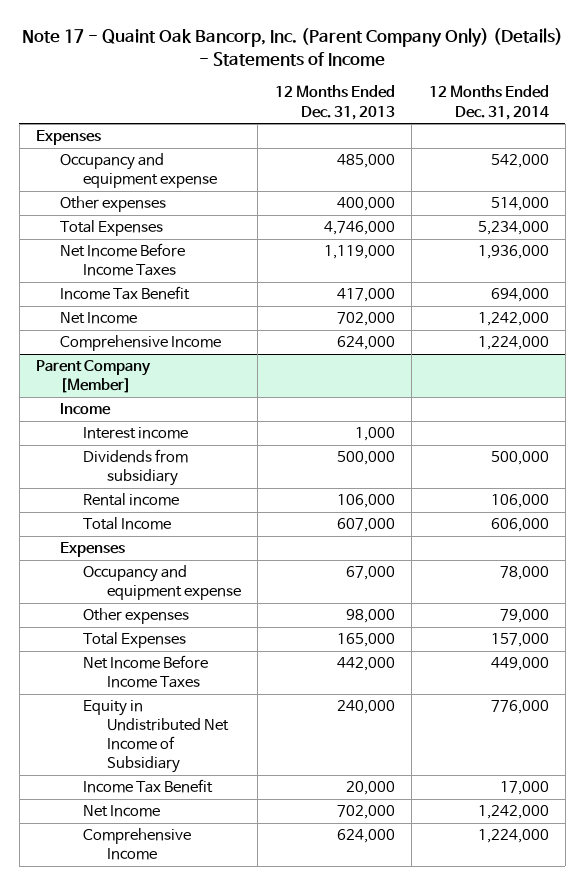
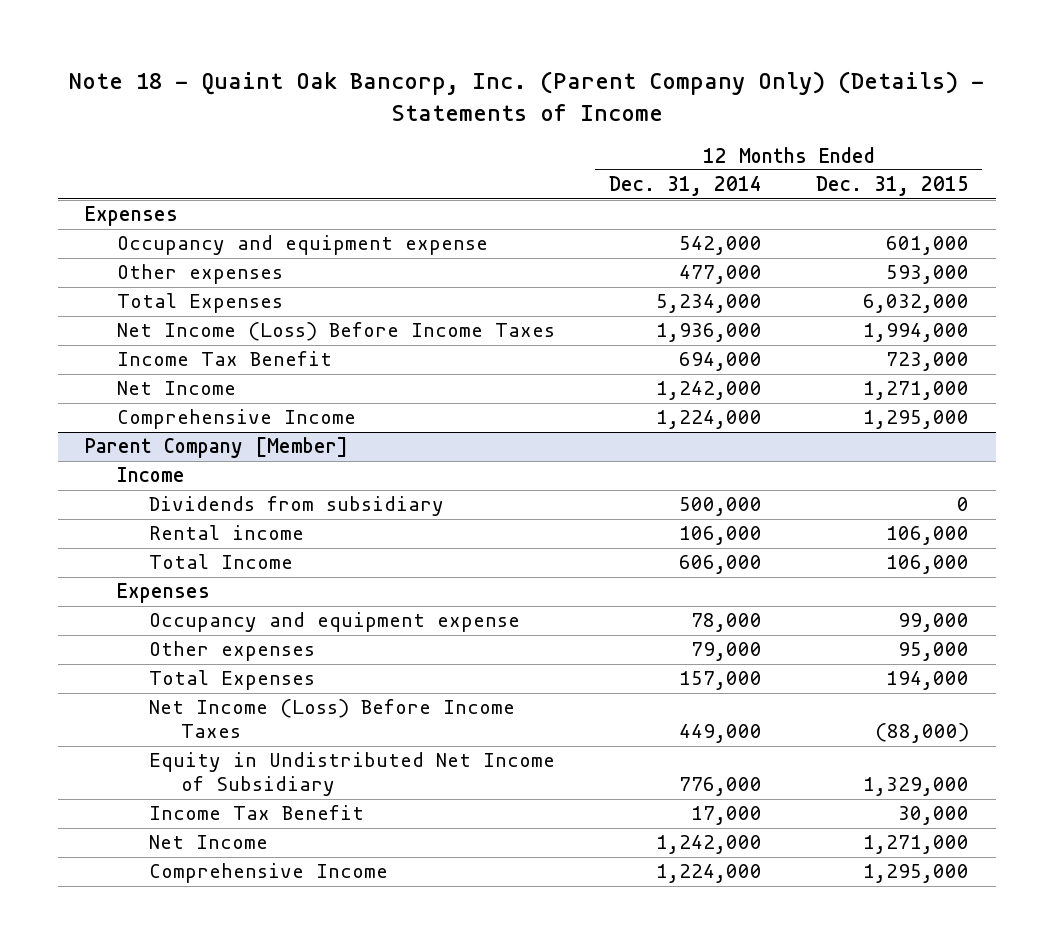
[22,28,564,67] Note 17 - Quaint Oak Bancorp, Inc. (Parent Company Only) (Details) - Statements of Income -> [68,71,984,121] Note 18 - Quaint Oak Bancorp, Inc. (Parent Company Only) (Details) - Statements of Income
[274,85,395,120] 12 Months Ended Dec. 31, 2013 -> none
none -> [815,176,969,197] Dec. 31, 2015
[490,197,549,212] 514,000 -> [678,265,762,285] 477,000
[59,243,185,277] Net Income Before Income Taxes -> [116,322,555,342] Net Income (Loss) Before Income Taxes
[83,427,189,440] Interest income -> none
[83,655,209,689] Net Income Before Income Taxes -> [148,699,515,739] Net Income (Loss) Before Income Taxes

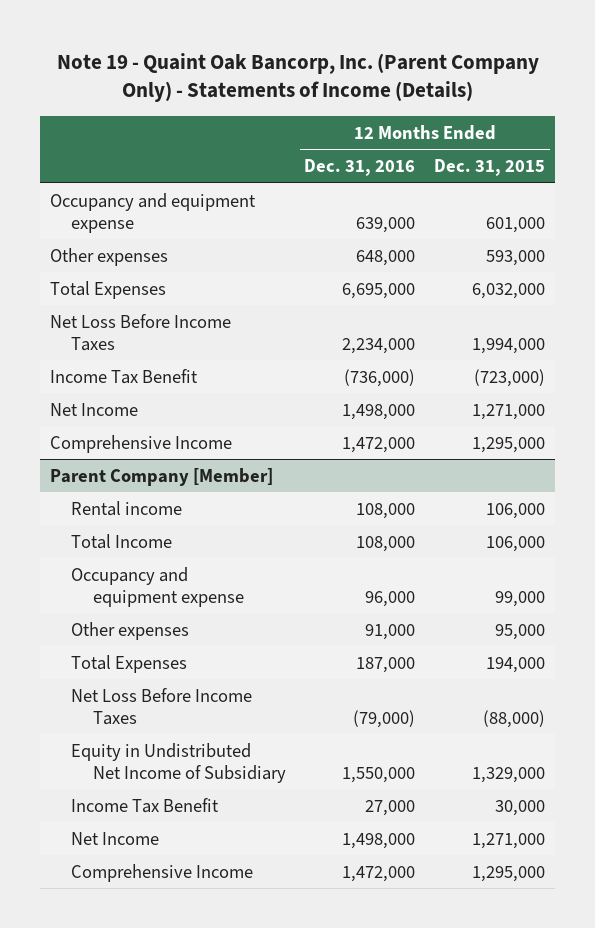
[68,71,984,121] Note 18 - Quaint Oak Bancorp, Inc. (Parent Company Only) (Details) - Statements of Income -> [56,52,539,103] Note 19 - Quaint Oak Bancorp, Inc. (Parent Company Only) - Statements of Income (Details)
[608,176,762,197] Dec. 31, 2014 -> none
none -> [304,159,416,177] Dec. 31, 2016
[84,206,178,227] Expenses -> none
[116,322,555,342] Net Income (Loss) Before Income Taxes -> [49,313,231,351] Net Loss Before Income Taxes
[885,352,969,372] 723,000 -> [474,368,546,387] (723,000)
[116,467,185,483] Income -> none
[148,496,444,517] Dividends from subsidiary -> none
[116,583,210,604] Expenses -> none
[148,699,515,739] Net Income (Loss) Before Income Taxes -> [71,687,253,725] Net Loss Before Income Taxes

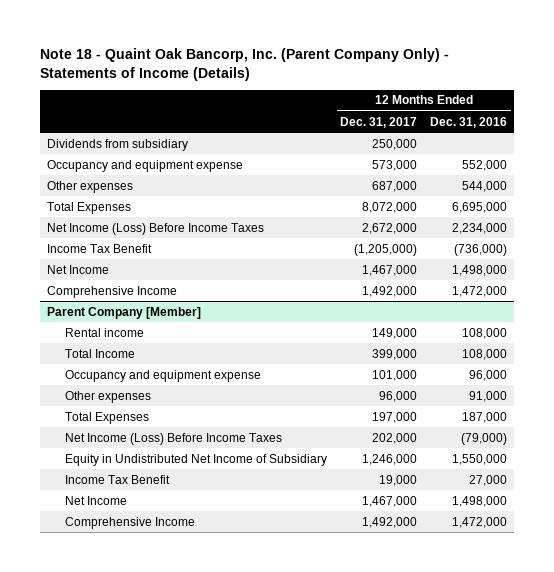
[56,52,539,103] Note 19 - Quaint Oak Bancorp, Inc. (Parent Company Only) - Statements of Income (Details) -> [40,47,450,81] Note 18 - Quaint Oak Bancorp, Inc. (Parent Company Only) - Statements of Income (Details)
[434,159,546,177] Dec. 31, 2015 -> none
none -> [340,116,418,128] Dec. 31, 2017
none -> [46,138,188,151] Dividends from subsidiary
[356,216,416,233] 639,000 -> [462,159,508,171] 552,000
[356,249,416,266] 648,000 -> [462,180,508,192] 544,000
[49,313,231,351] Net Loss Before Income Taxes -> [46,222,264,235] Net Income (Loss) Before Income Taxes
[71,687,253,725] Net Loss Before Income Taxes -> [64,432,282,445] Net Income (Loss) Before Income Taxes

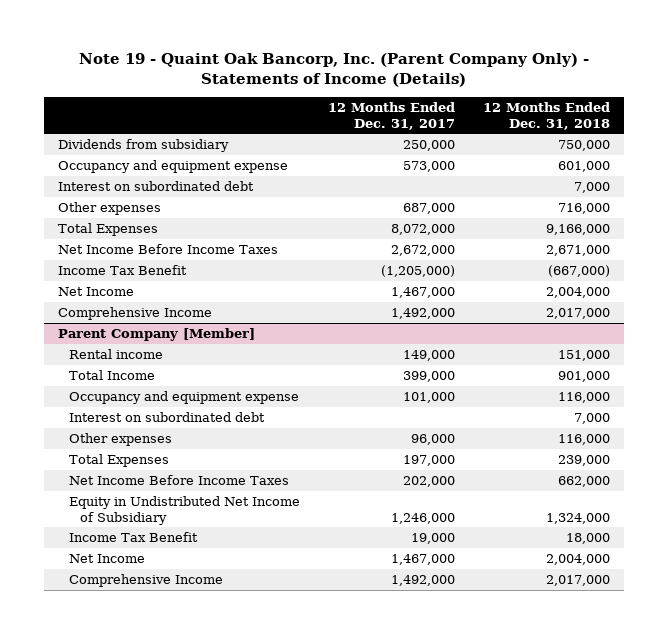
[40,47,450,81] Note 18 - Quaint Oak Bancorp, Inc. (Parent Company Only) - Statements of Income (Details) -> [78,52,589,87] Note 19 - Quaint Oak Bancorp, Inc. (Parent Company Only) - Statements of Income (Details)
[430,116,508,128] Dec. 31, 2016 -> none
none -> [482,101,610,130] 12 Months Ended Dec. 31, 2018
none -> [57,180,254,191] Interest on subordinated debt
[46,222,264,235] Net Income (Loss) Before Income Taxes -> [57,243,278,254] Net Income Before Income Taxes
none -> [68,411,265,422] Interest on subordinated debt
[64,432,282,445] Net Income (Loss) Before Income Taxes -> [68,474,289,485] Net Income Before Income Taxes

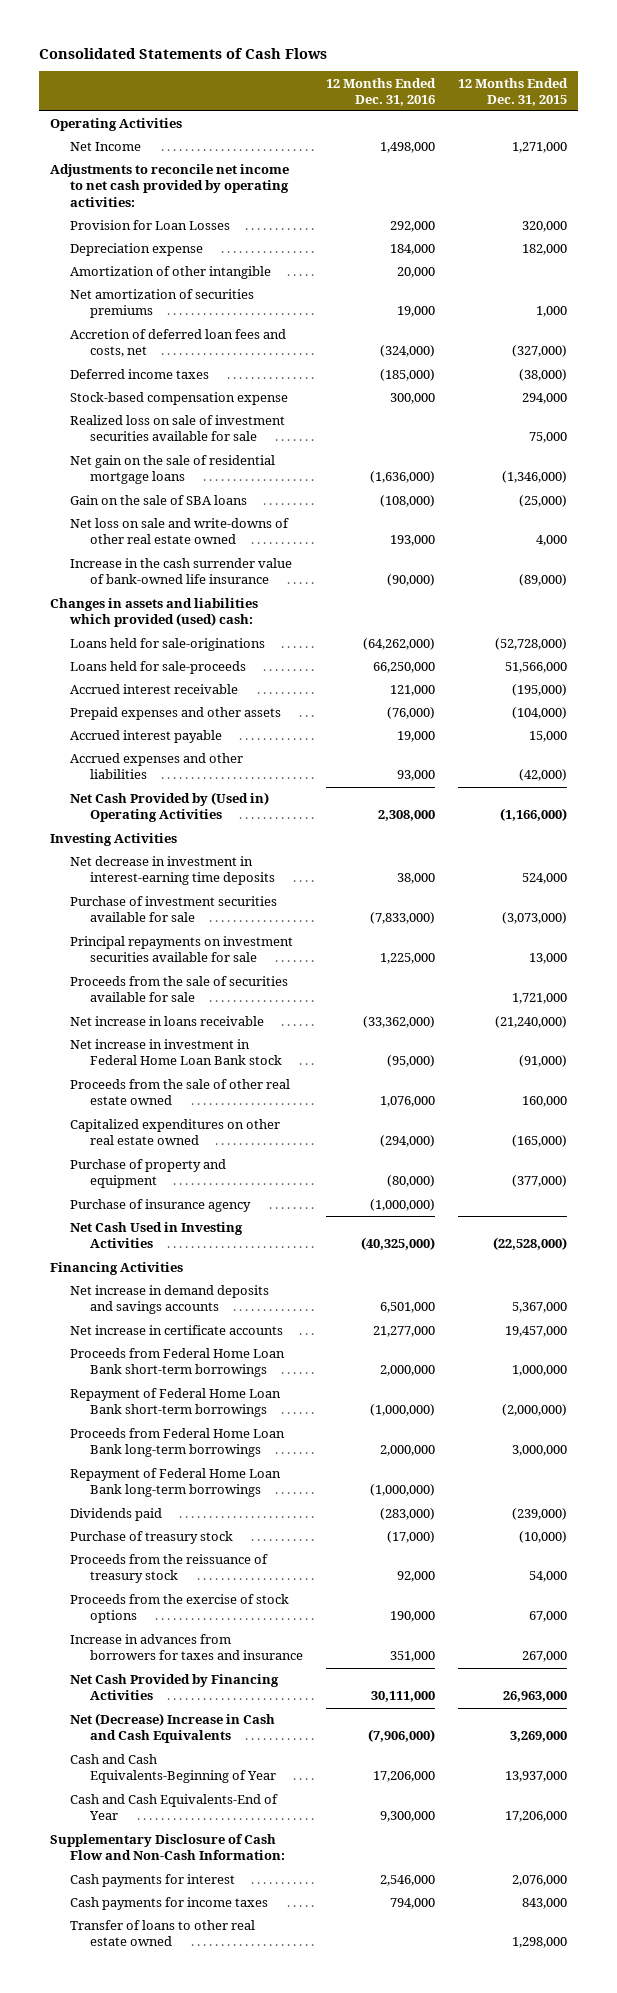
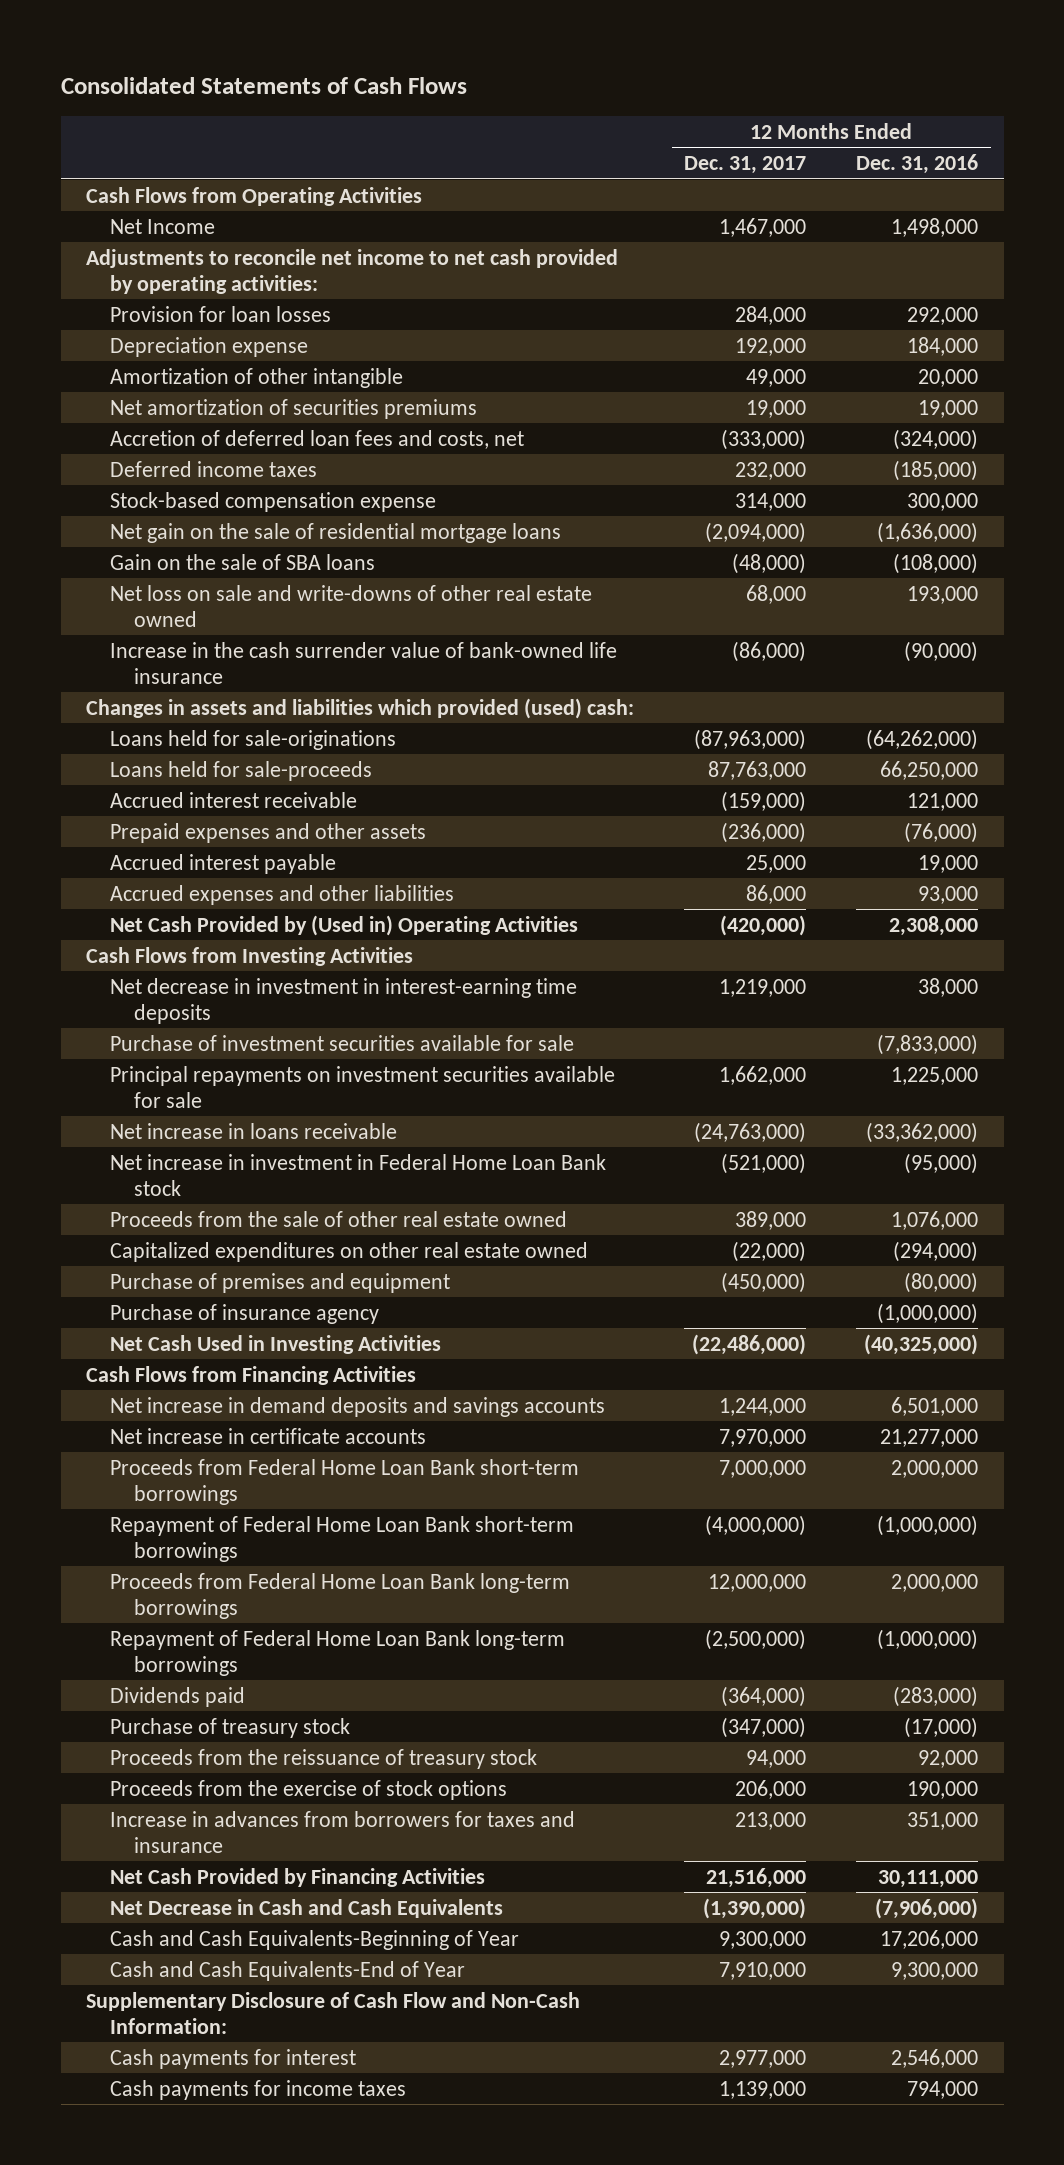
[457,77,568,106] 12 Months Ended Dec. 31, 2015 -> none
none -> [684,156,807,175] Dec. 31, 2017
[50,118,183,132] Operating Activities -> none
none -> [85,186,422,206] Cash Flows from Operating Activities
[69,220,230,231] Provision for Loan Losses -> [110,305,332,322] Provision for loan losses
[69,415,285,442] Realized loss on sale of investment securities available for sale -> none
[50,833,178,847] Investing Activities -> none
none -> [85,946,413,966] Cash Flows from Investing Activities
[69,976,288,1003] Proceeds from the sale of securities available for sale -> none
[69,1159,226,1189] Purchase of property and equipment -> [110,1272,451,1293] Purchase of premises and equipment
[50,1262,184,1276] Financing Activities -> none
none -> [85,1365,416,1385] Cash Flows from Financing Activities
[69,1713,275,1744] Net (Decrease) Increase in Cash and Cash Equivalents -> [110,1898,504,1918] Net Decrease in Cash and Cash Equivalents
[69,1920,255,1947] Transfer of loans to other real estate owned -> none

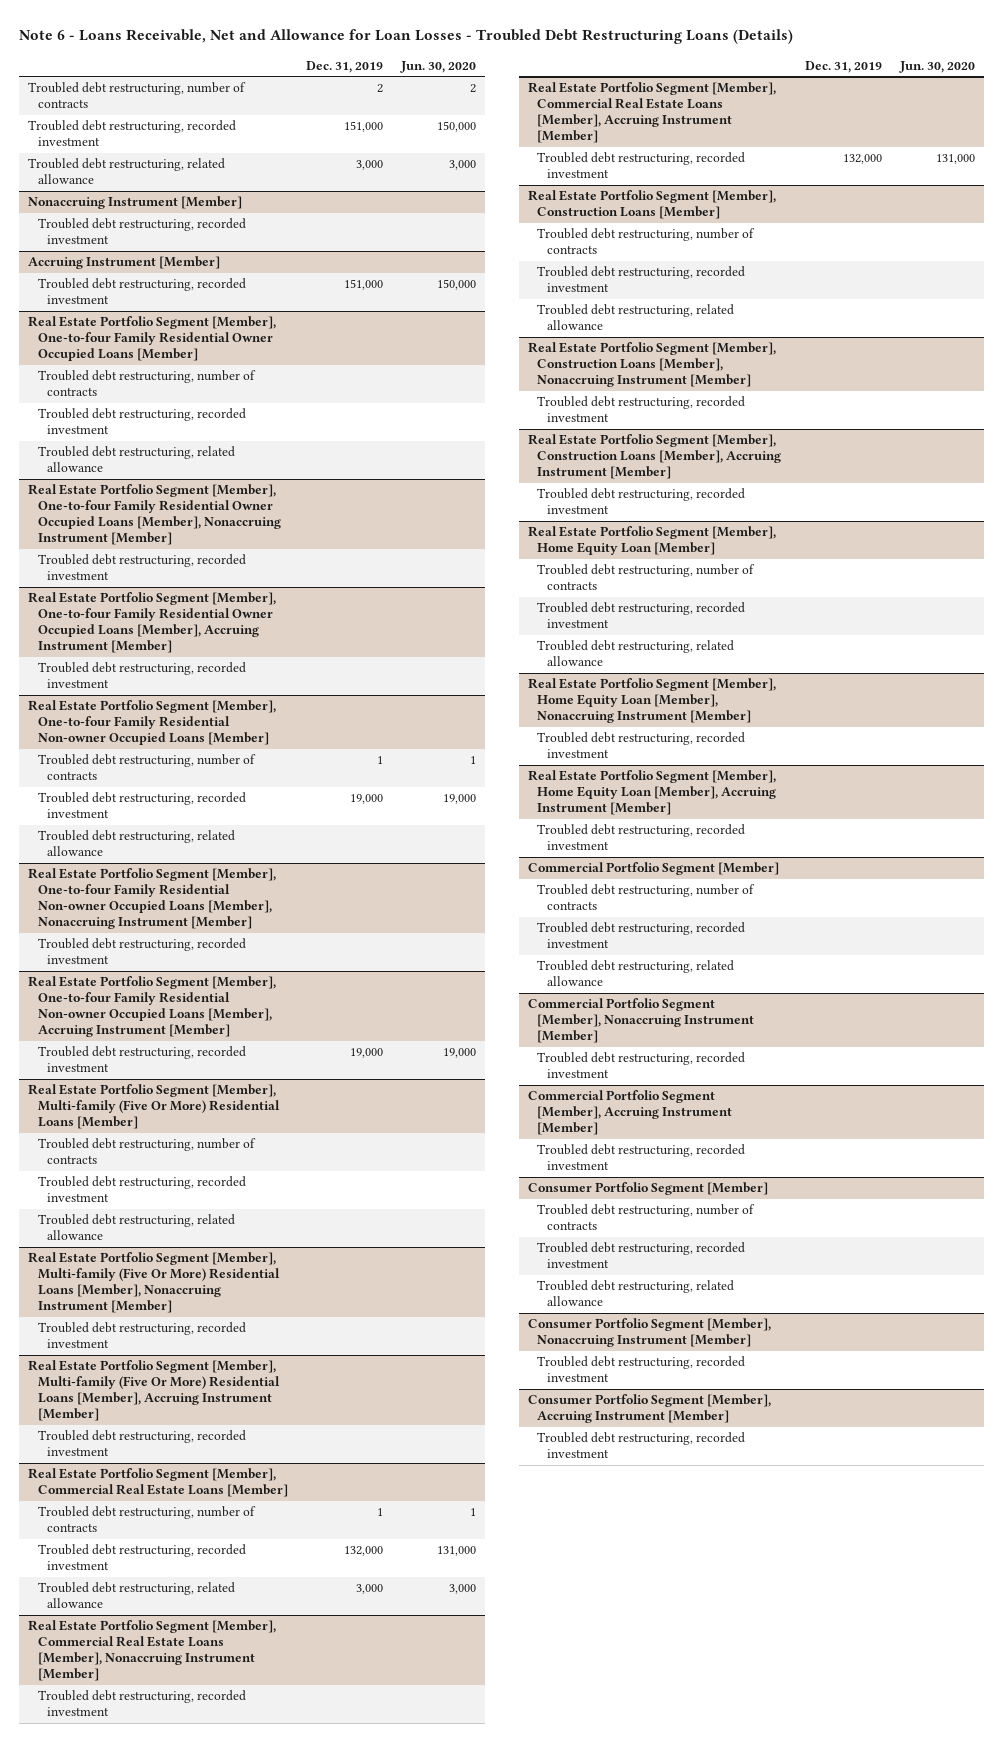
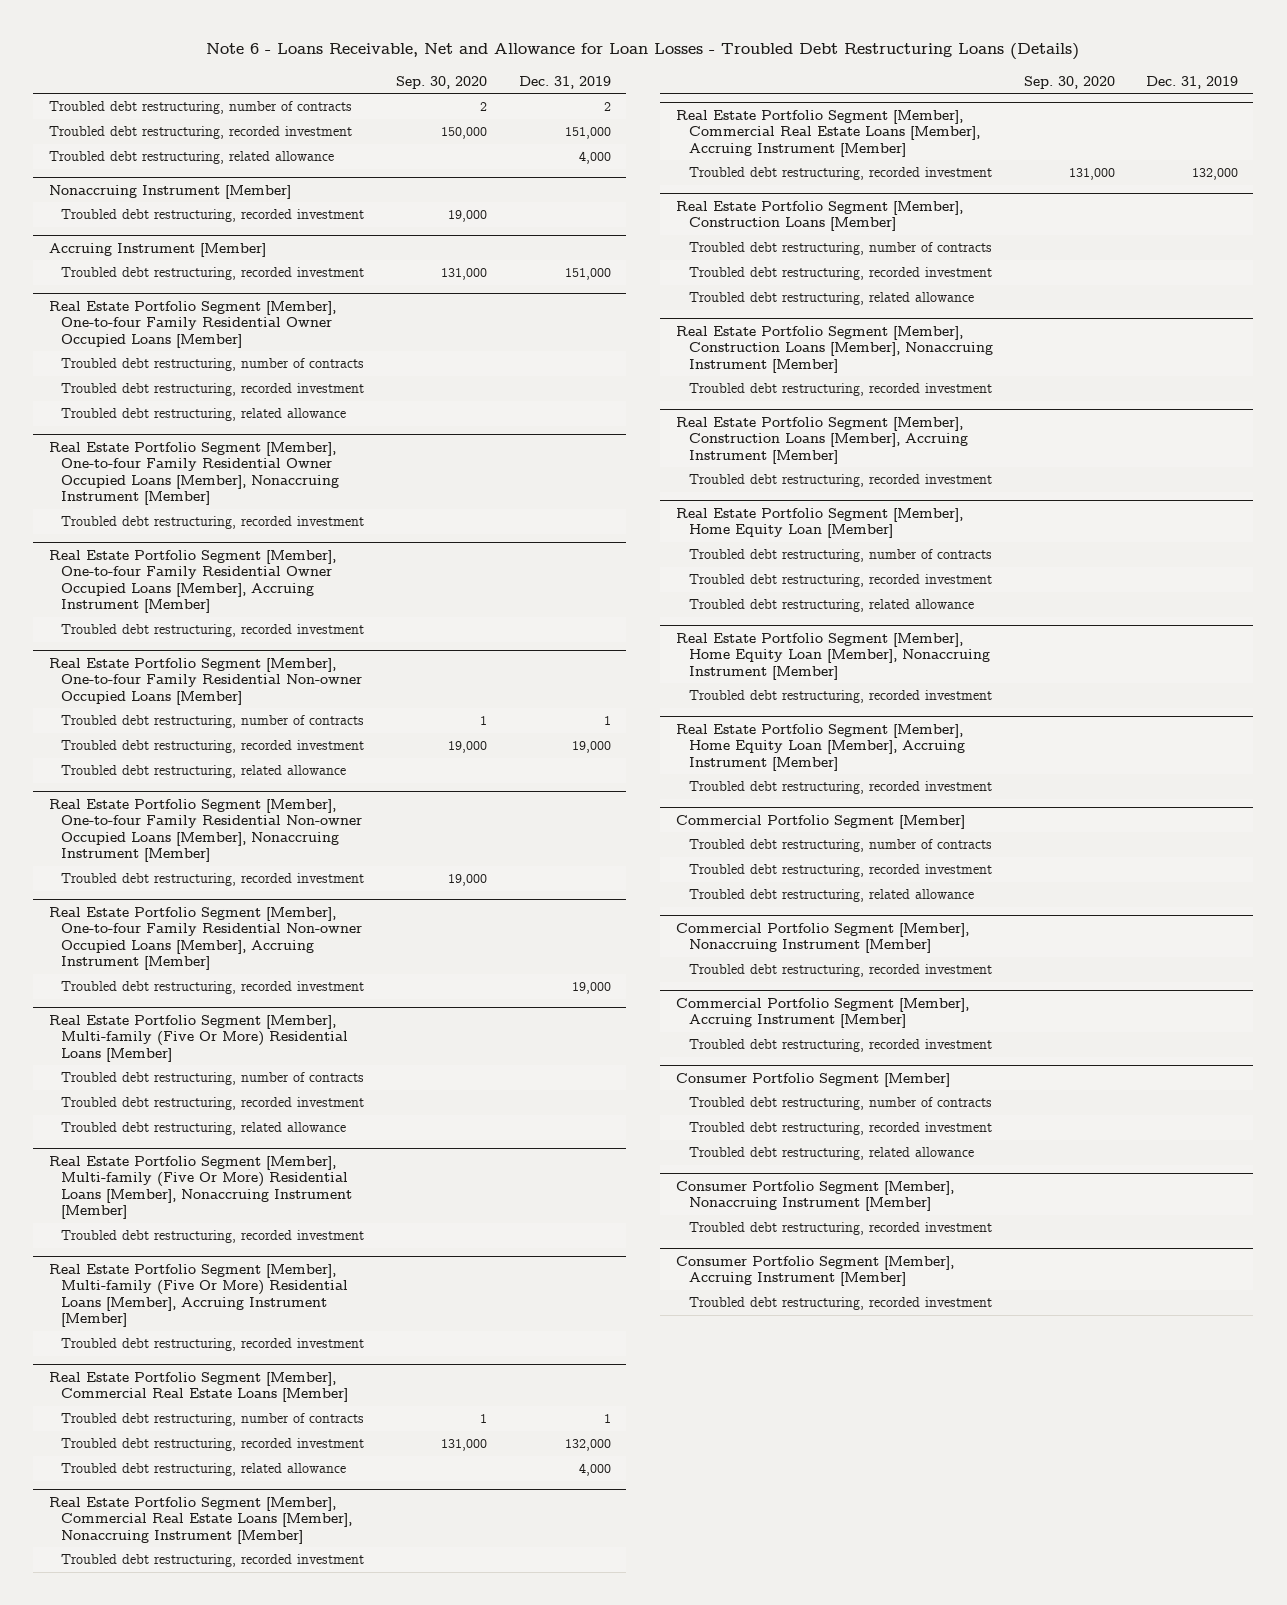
[399,60,476,73] Jun. 30, 2020 -> none
none -> [396,75,488,89] Sep. 30, 2020
[355,160,383,171] 3,000 -> [578,151,611,165] 4,000
[355,1584,383,1595] 3,000 -> [578,1463,611,1477] 4,000

